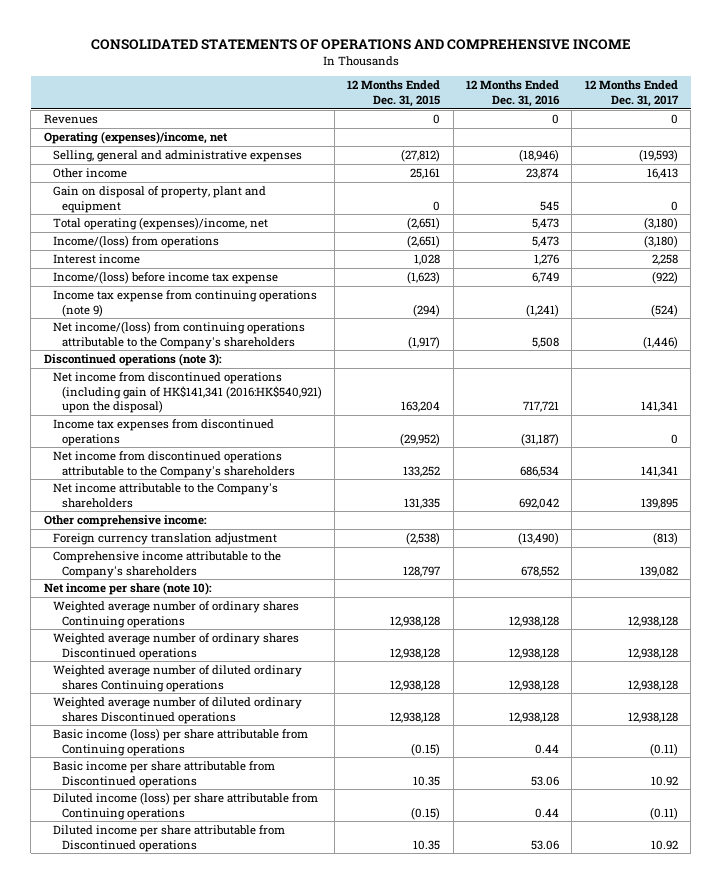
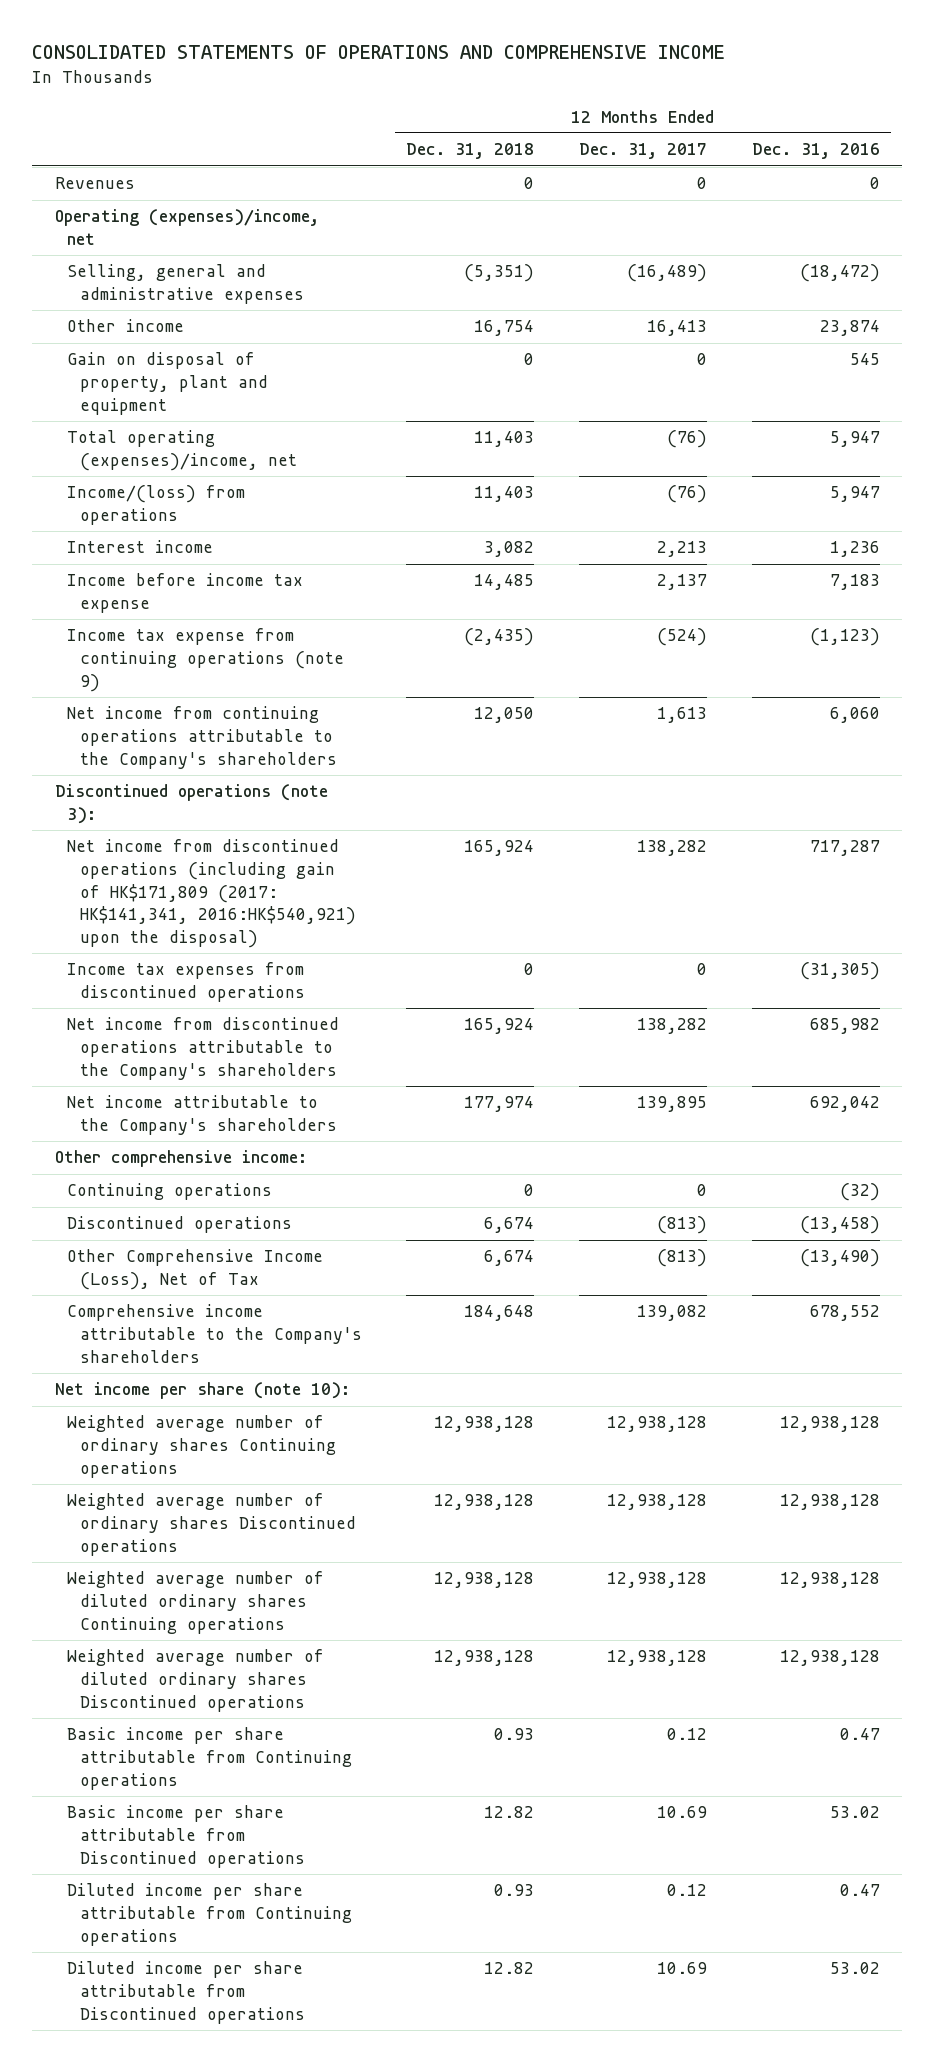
[347,80,441,107] 12 Months Ended Dec. 31, 2015 -> none
none -> [406,143,535,160] Dec. 31, 2018
[519,149,560,163] (18,946) -> [799,264,880,283] (18,472)
[638,149,678,163] (19,593) -> [626,264,707,283] (16,489)
[532,218,560,230] 5,473 -> [829,431,880,448] 5,947
[643,217,678,231] (3,180) -> [666,430,707,449] (76)
[532,236,560,248] 5,473 -> [829,486,880,503] 5,947
[643,235,678,249] (3,180) -> [666,485,707,504] (76)
[534,254,560,266] 1,276 -> [829,541,880,558] 1,236
[651,254,678,266] 2,258 -> [656,541,707,558] 2,213
[52,271,278,285] Income/(loss) before income tax expense -> [67,573,304,613] Income before income tax expense
[532,272,560,284] 6,749 -> [829,574,880,591] 7,183
[651,271,678,285] (922) -> [656,574,707,591] 2,137
[526,303,560,317] (1,241) -> [809,628,880,647] (1,123)
[52,321,305,349] Net income/(loss) from continuing operations attributable to the Company's shareholders -> [67,706,337,769] Net income from continuing operations attributable to the Company's shareholders
[532,336,560,348] 5,508 -> [829,707,880,724] 6,060
[642,335,678,349] (1,446) -> [656,707,707,724] 1,613
[52,372,322,414] Net income from discontinued operations (including gain of HK$141,341 (2016:HK$540,921) upon the disposal) -> [67,839,356,948] Net income from discontinued operations (including gain of HK$171,809 (2017: HK$141,341, 2016:HK$540,921) upon the disposal)
[523,401,560,413] 717,721 -> [809,840,880,857] 717,287
[640,401,678,413] 141,341 -> [636,840,707,857] 138,282
[521,432,560,446] (31,187) -> [799,962,880,981] (31,305)
[520,465,560,477] 686,534 -> [809,1018,880,1035] 685,982
[640,465,678,477] 141,341 -> [636,1018,707,1035] 138,282
none -> [67,1183,273,1201] Continuing operations
none -> [67,1216,293,1234] Discontinued operations
[52,533,277,546] Foreign currency translation adjustment -> [67,1249,324,1290] Other Comprehensive Income (Loss), Net of Tax
[52,728,308,756] Basic income (loss) per share attributable from Continuing operations -> [67,1727,352,1790] Basic income per share attributable from Continuing operations
[535,743,560,754] 0.44 -> [839,1728,880,1741] 0.47
[649,742,678,756] (0.11) -> [666,1728,707,1741] 0.12
[531,775,560,786] 53.06 -> [829,1806,880,1819] 53.02
[650,775,678,786] 10.92 -> [656,1806,707,1819] 10.69
[52,792,318,820] Diluted income (loss) per share attributable from Continuing operations -> [67,1883,352,1946] Diluted income per share attributable from Continuing operations
[535,807,560,818] 0.44 -> [839,1884,880,1897] 0.47
[649,806,678,820] (0.11) -> [666,1884,707,1897] 0.12
[531,839,560,850] 53.06 -> [829,1962,880,1975] 53.02
[650,839,678,850] 10.92 -> [656,1962,707,1975] 10.69

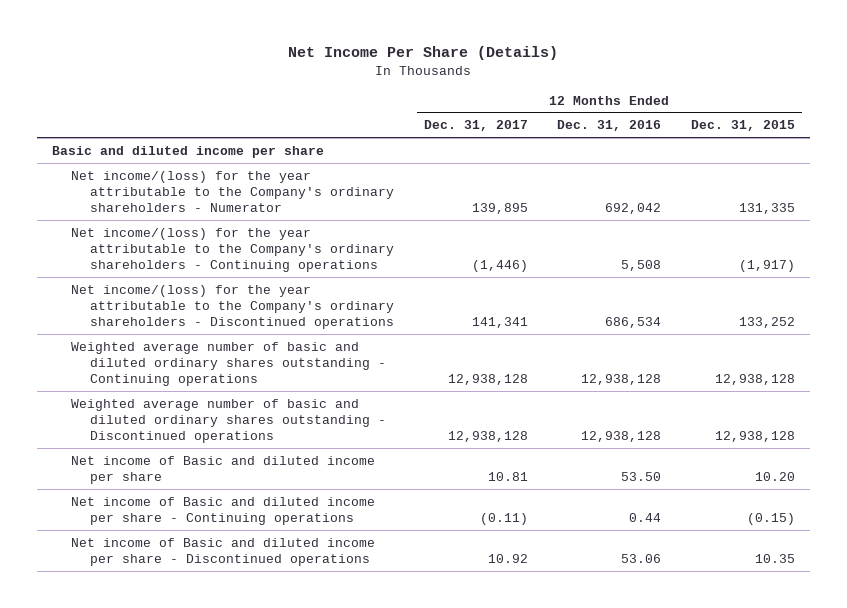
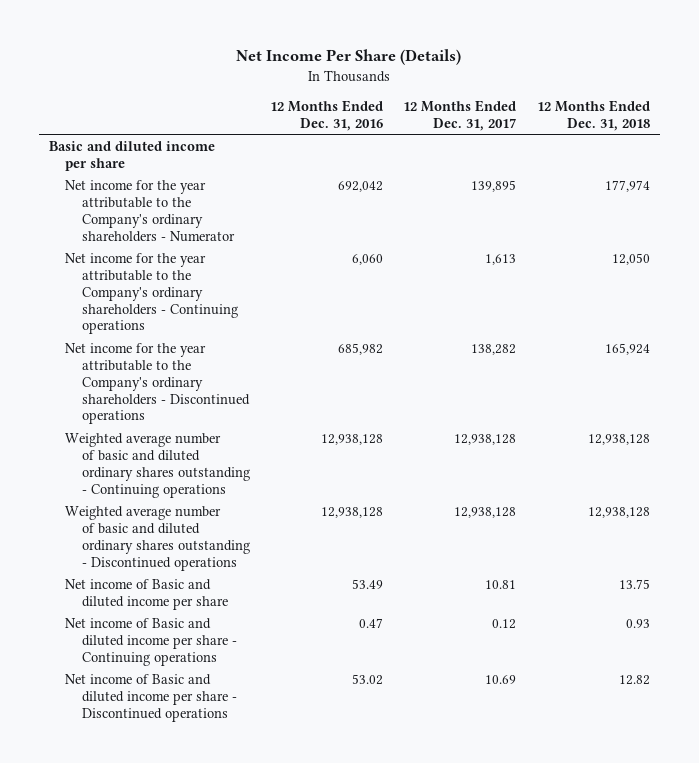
[690,120,795,132] Dec. 31, 2015 -> none
none -> [536,99,650,131] 12 Months Ended Dec. 31, 2018
[71,170,395,213] Net income/(loss) for the year attributable to the Company's ordinary shareholders - Numerator -> [65,179,235,242] Net income for the year attributable to the Company's ordinary shareholders - Numerator
[71,227,395,273] Net income/(loss) for the year attributable to the Company's ordinary shareholders - Continuing operations -> [65,252,238,335] Net income for the year attributable to the Company's ordinary shareholders - Continuing operations
[471,260,528,273] (1,446) -> [485,253,517,265] 1,613
[621,260,662,272] 5,508 -> [351,253,383,265] 6,060
[71,284,395,330] Net income/(loss) for the year attributable to the Company's ordinary shareholders - Discontinued operations -> [65,342,250,425] Net income for the year attributable to the Company's ordinary shareholders - Discontinued operations
[471,317,528,329] 141,341 -> [471,343,517,355] 138,282
[605,317,662,329] 686,534 -> [337,342,383,355] 685,982
[621,472,662,482] 53.50 -> [351,578,383,589] 53.49
[479,513,528,526] (0.11) -> [492,618,517,629] 0.12
[629,513,662,523] 0.44 -> [358,617,383,628] 0.47
[487,554,528,564] 10.92 -> [485,674,517,684] 10.69
[621,554,662,564] 53.06 -> [351,673,383,685] 53.02

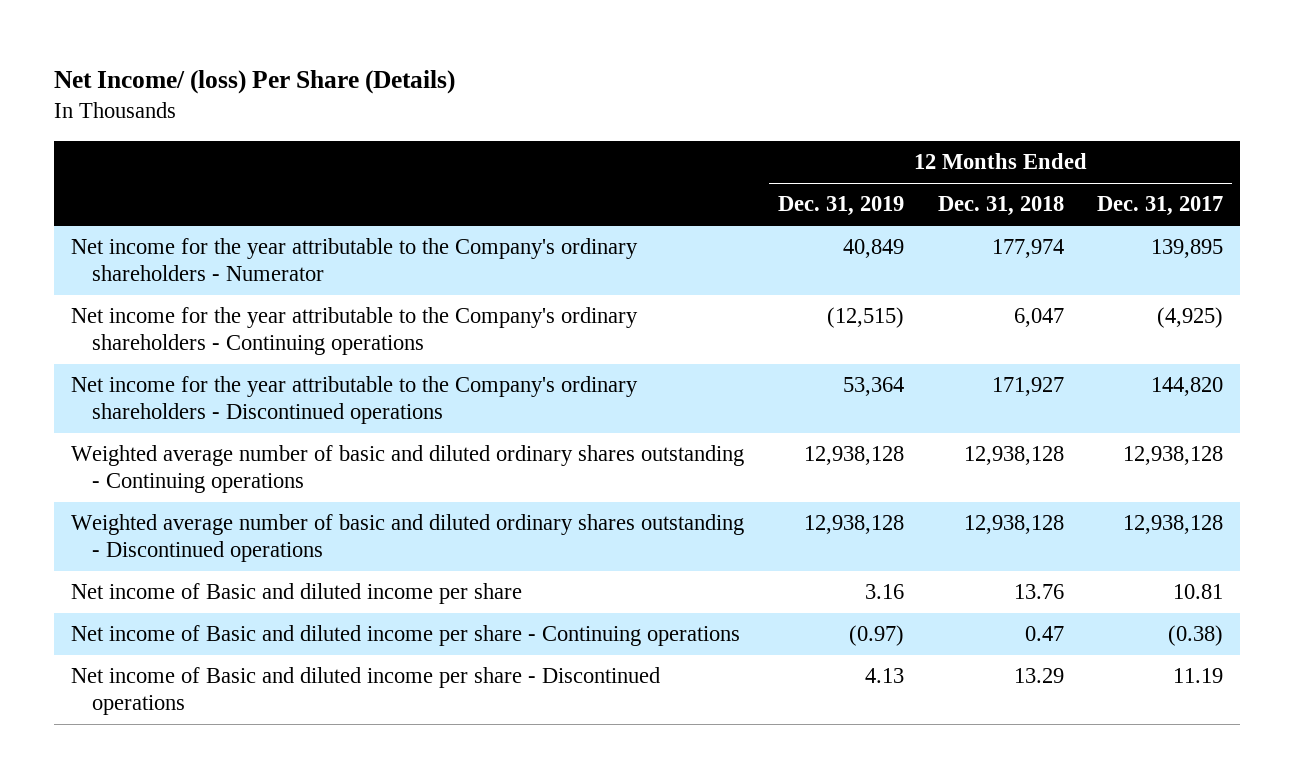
[236,49,462,66] Net Income Per Share (Details) -> [53,70,455,95] Net Income/ (loss) Per Share (Details)
[269,99,383,131] 12 Months Ended Dec. 31, 2016 -> none
none -> [777,196,904,217] Dec. 31, 2019
[48,140,215,171] Basic and diluted income per share -> none
[485,253,517,265] 1,613 -> [1157,307,1224,329] (4,925)
[611,252,650,265] 12,050 -> [1013,308,1064,328] 6,047
[471,343,517,355] 138,282 -> [1151,377,1224,397] 144,820
[604,342,650,355] 165,924 -> [991,377,1064,397] 171,927
[618,578,650,589] 13.75 -> [1013,584,1064,600] 13.76
[492,618,517,629] 0.12 -> [1168,625,1224,647] (0.38)
[625,618,650,628] 0.93 -> [1024,626,1064,642] 0.47
[485,674,517,684] 10.69 -> [1173,668,1224,684] 11.19
[618,674,650,685] 12.82 -> [1013,668,1064,684] 13.29

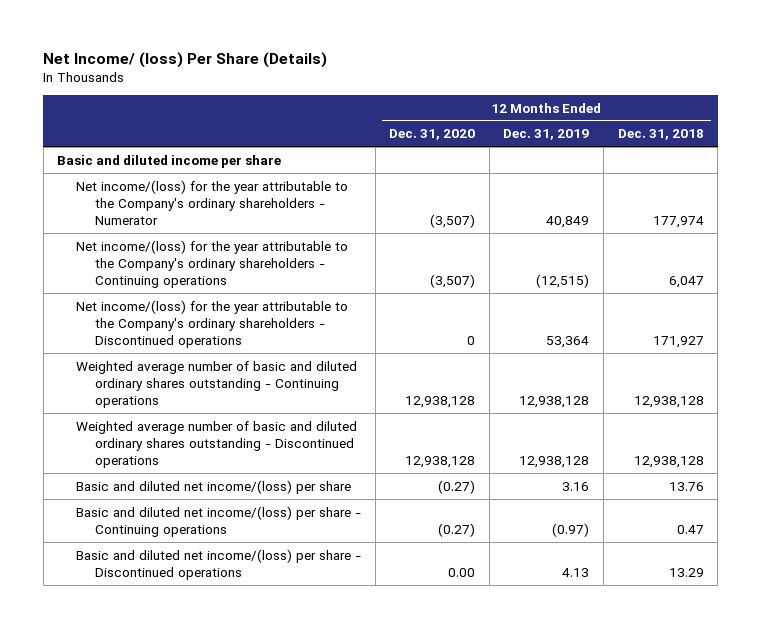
[1097,196,1224,217] Dec. 31, 2017 -> none
none -> [389,129,476,141] Dec. 31, 2020
none -> [57,154,282,168] Basic and diluted income per share
[70,238,638,281] Net income for the year attributable to the Company's ordinary shareholders - Numerator -> [75,179,348,225] Net income/(loss) for the year attributable to the Company's ordinary shareholders - Numerator
[70,307,638,355] Net income for the year attributable to the Company's ordinary shareholders - Continuing operations -> [75,239,348,288] Net income/(loss) for the year attributable to the Company's ordinary shareholders - Continuing operations
[70,376,638,424] Net income for the year attributable to the Company's ordinary shareholders - Discontinued operations -> [75,299,348,348] Net income/(loss) for the year attributable to the Company's ordinary shareholders - Discontinued operations
[70,583,522,605] Net income of Basic and diluted income per share -> [75,479,351,494] Basic and diluted net income/(loss) per share
[70,625,740,647] Net income of Basic and diluted income per share - Continuing operations -> [75,505,361,537] Basic and diluted net income/(loss) per share - Continuing operations
[70,667,660,715] Net income of Basic and diluted income per share - Discontinued operations -> [75,548,361,580] Basic and diluted net income/(loss) per share - Discontinued operations

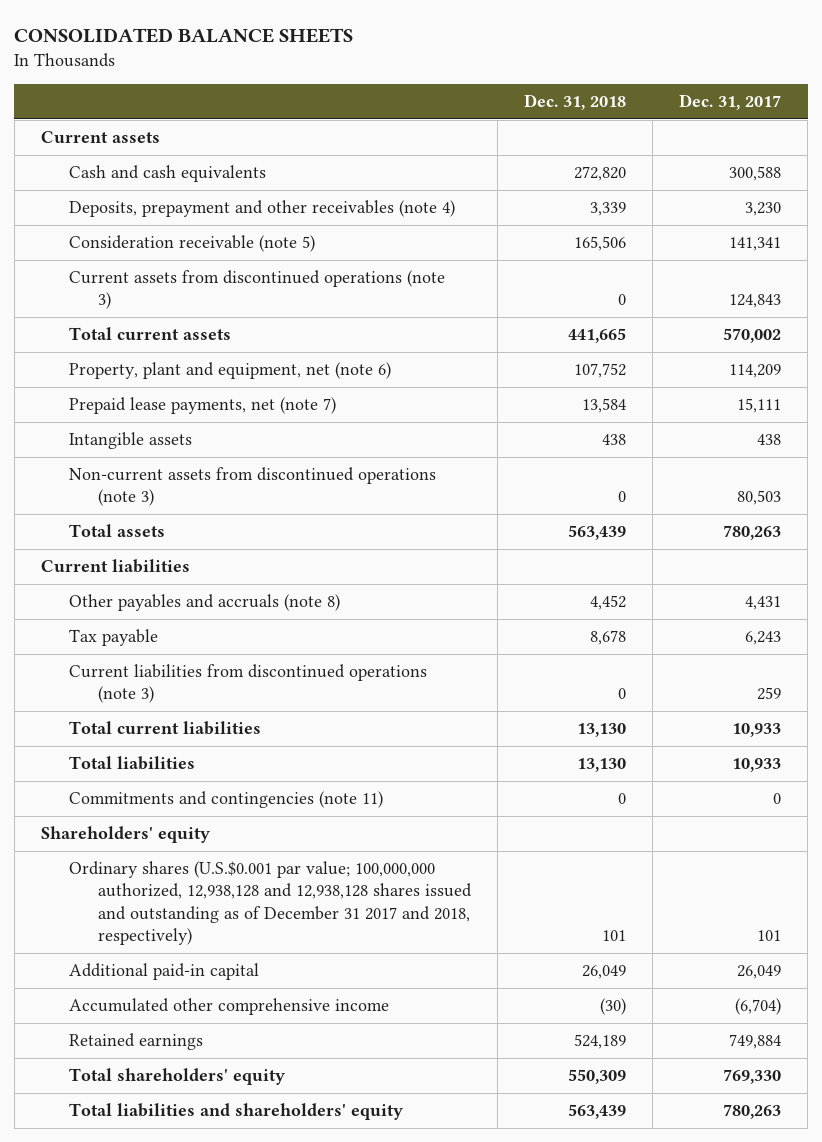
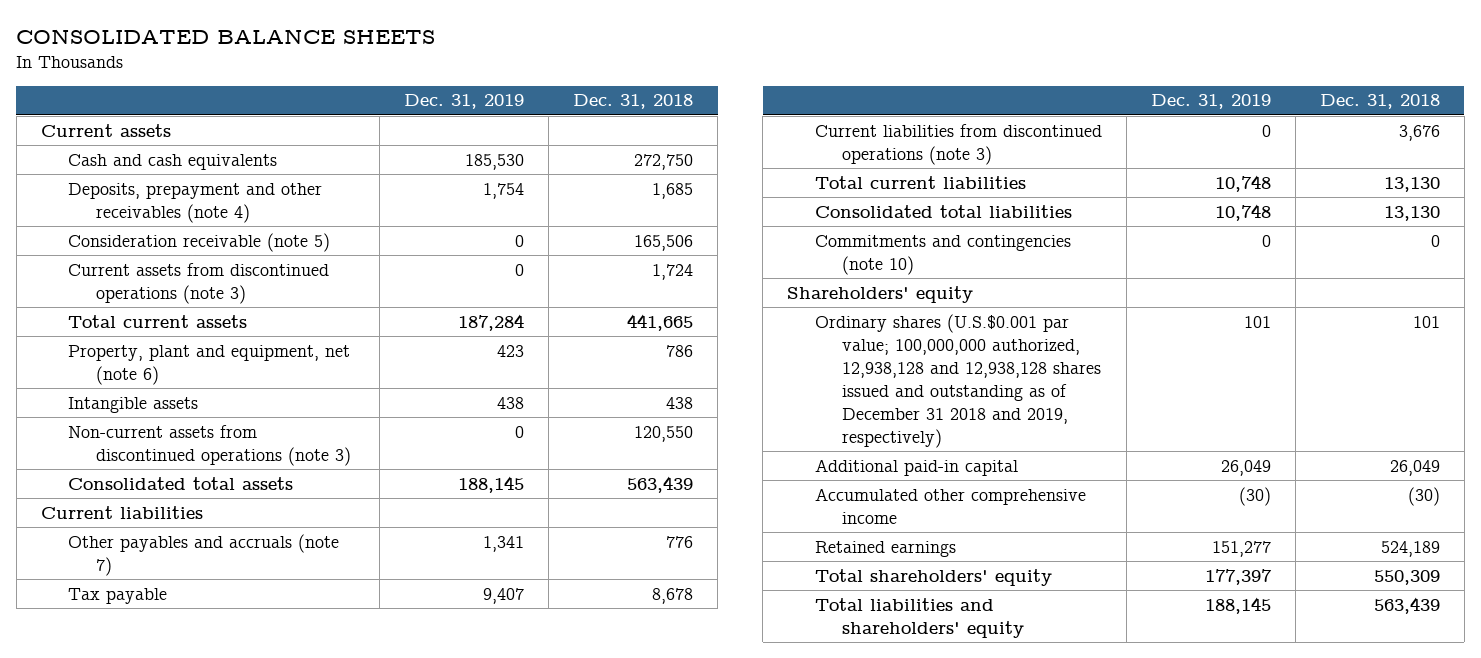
[679,94,782,111] Dec. 31, 2017 -> none
none -> [404,94,525,110] Dec. 31, 2019
[573,166,626,182] 272,820 -> [634,153,694,170] 272,750
[589,202,626,217] 3,339 -> [652,182,694,199] 1,685
[617,294,626,306] 0 -> [652,263,694,280] 1,724
[69,397,337,415] Prepaid lease payments, net (note 7) -> none
[573,363,626,379] 107,752 -> [666,344,694,357] 786
[617,491,626,503] 0 -> [634,425,694,442] 120,550
[69,524,166,538] Total assets -> [68,476,294,490] Consolidated total assets
[69,594,341,612] Other payables and accruals (note 8) -> [68,533,340,576] Other payables and accruals (note 7)
[589,595,626,611] 4,452 -> [666,535,694,548] 776
[617,688,626,700] 0 -> [1398,124,1440,141] 3,676
[69,756,196,771] Total liabilities -> [814,204,1072,218] Consolidated total liabilities
[69,791,384,809] Commitments and contingencies (note 11) -> [814,234,1071,275] Commitments and contingencies (note 10)
[69,861,472,946] Ordinary shares (U.S.$0.001 par value; 100,000,000 authorized, 12,938,128 and 12,938,128 shares issued and outstanding as of December 31 2017 and 2018, respectively) -> [814,313,1102,448] Ordinary shares (U.S.$0.001 par value; 100,000,000 authorized, 12,938,128 and 12,938,128 shares issued and outstanding as of December 31 2018 and 2019, respectively)

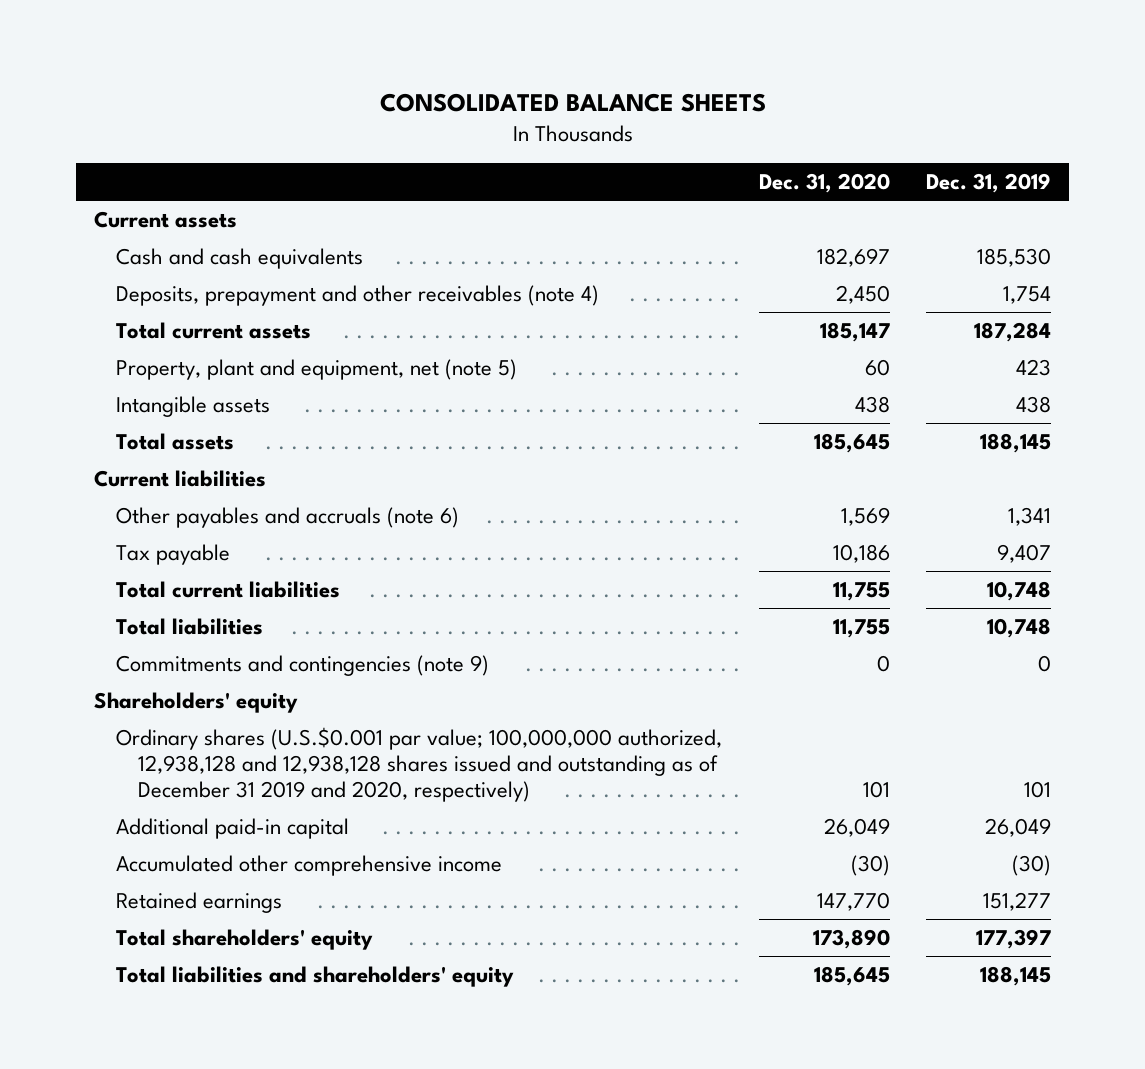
[573,94,694,110] Dec. 31, 2018 -> none
none -> [758,173,890,194] Dec. 31, 2020
[68,232,331,252] Consideration receivable (note 5) -> none
[68,262,330,304] Current assets from discontinued operations (note 3) -> none
[68,344,351,385] Property, plant and equipment, net (note 6) -> [116,359,518,381] Property, plant and equipment, net (note 5)
[68,424,351,466] Non-current assets from discontinued operations (note 3) -> none
[68,476,294,490] Consolidated total assets -> [116,433,235,451] Total assets
[68,533,340,576] Other payables and accruals (note 7) -> [116,507,460,529] Other payables and accruals (note 6)
[814,123,1102,165] Current liabilities from discontinued operations (note 3) -> none
[814,204,1072,218] Consolidated total liabilities -> [116,618,264,636] Total liabilities
[814,234,1071,275] Commitments and contingencies (note 10) -> [116,655,490,677] Commitments and contingencies (note 9)
[814,313,1102,448] Ordinary shares (U.S.$0.001 par value; 100,000,000 authorized, 12,938,128 and 12,938,128 shares issued and outstanding as of December 31 2018 and 2019, respectively) -> [116,727,723,802] Ordinary shares (U.S.$0.001 par value; 100,000,000 authorized, 12,938,128 and 12,938,128 shares issued and outstanding as of December 31 2019 and 2020, respectively)

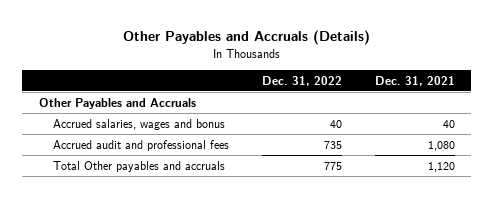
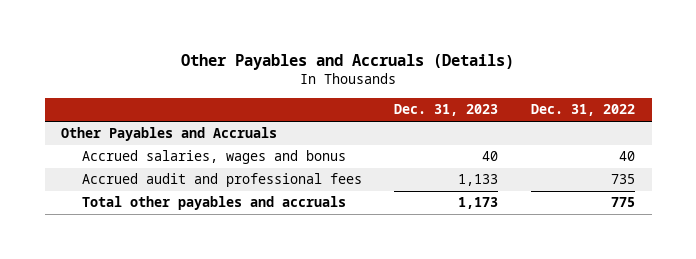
[374,75,455,86] Dec. 31, 2021 -> none
none -> [394,104,499,117] Dec. 31, 2023
[52,160,225,172] Total Other payables and accruals -> [81,196,346,211] Total other payables and accruals

